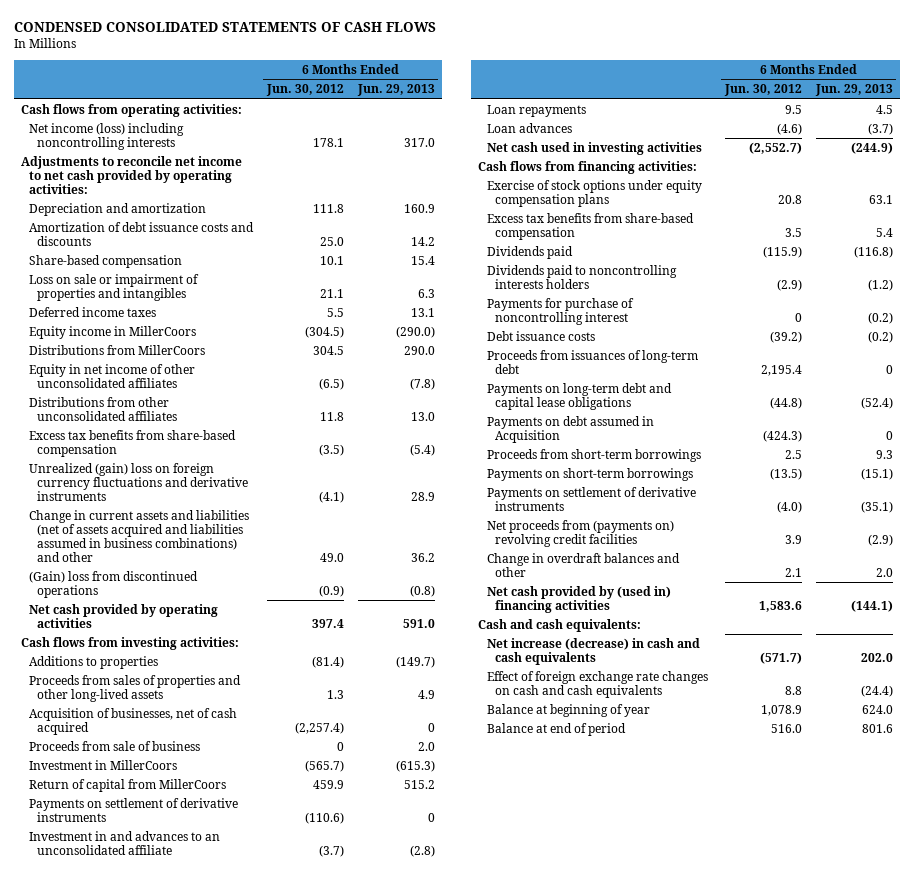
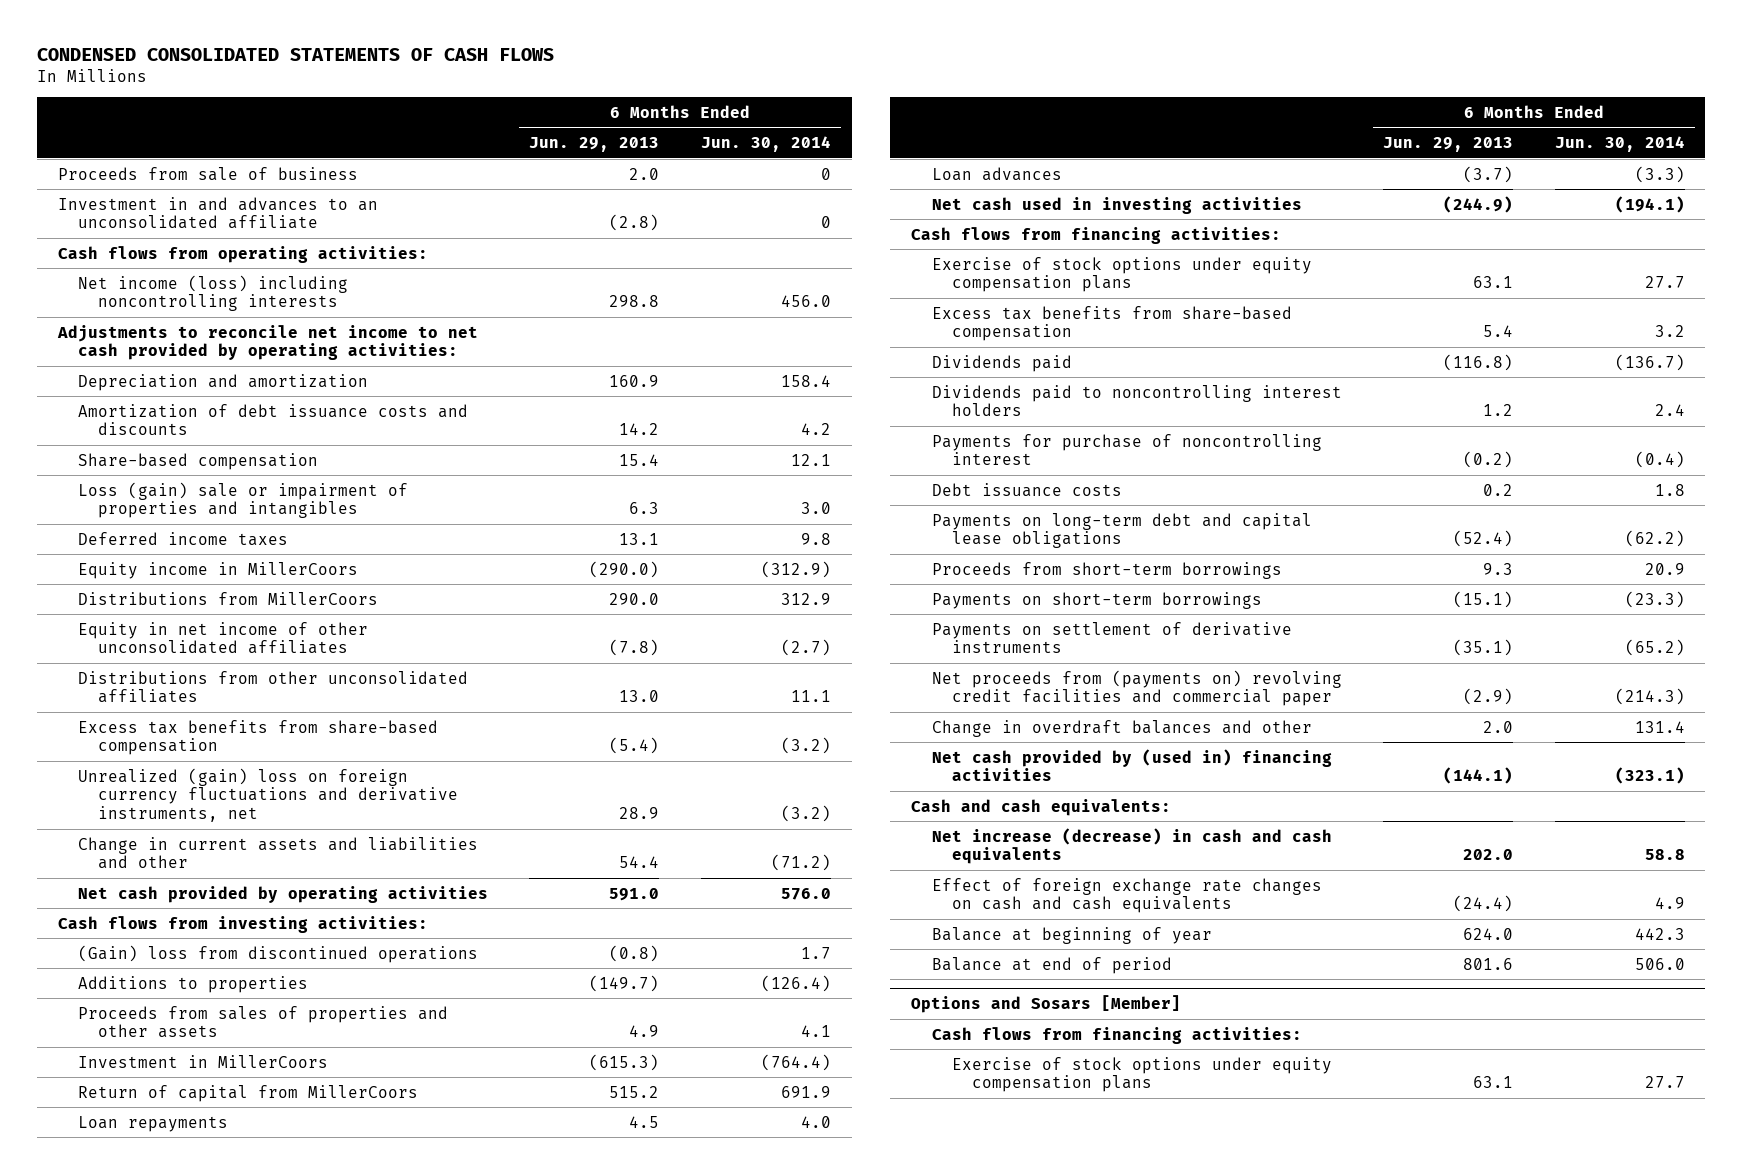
[265,84,344,97] Jun. 30, 2012 -> none
none -> [701,135,832,152] Jun. 30, 2014
[29,740,201,751] Proceeds from sale of business -> [57,166,358,181] Proceeds from sale of business
[29,830,221,855] Investment in and advances to an unconsolidated affiliate -> [57,196,378,230] Investment in and advances to an unconsolidated affiliate
[403,137,435,147] 317.0 -> [609,295,660,308] 298.8
[29,273,200,301] Loss on sale or impairment of properties and intangibles -> [77,481,408,519] Loss (gain) sale or impairment of properties and intangibles
[29,462,249,501] Unrealized (gain) loss on foreign currency fluctuations and derivative instruments -> [77,767,459,823] Unrealized (gain) loss on foreign currency fluctuations and derivative instruments, net
[29,509,250,562] Change in current assets and liabilities (net of assets acquired and liabilities assumed in business combinations) and other -> [77,836,478,870] Change in current assets and liabilities and other
[410,552,435,562] 36.2 -> [619,856,660,869] 54.4
[29,570,199,598] (Gain) loss from discontinued operations -> [77,944,478,963] (Gain) loss from discontinued operations
[29,707,238,735] Acquisition of businesses, net of cash acquired -> none
[29,674,242,702] Proceeds from sales of properties and other long-lived assets -> [77,1005,448,1039] Proceeds from sales of properties and other assets
[29,797,239,822] Payments on settlement of derivative instruments -> none
[486,264,677,289] Dividends paid to noncontrolling interests holders -> [931,384,1342,417] Dividends paid to noncontrolling interest holders
[867,278,893,291] (1.2) -> [1483,404,1514,417] 1.2
[486,349,698,374] Proceeds from issuances of long-term debt -> none
[867,330,893,343] (0.2) -> [1483,483,1514,496] 0.2
[486,415,654,443] Payments on debt assumed in Acquisition -> none
[486,519,674,547] Net proceeds from (payments on) revolving credit facilities -> [931,669,1342,707] Net proceeds from (payments on) revolving credit facilities and commercial paper
none -> [911,995,1182,1014] Options and Sosars [Member]
none -> [931,1026,1302,1044] Cash flows from financing activities:
none -> [951,1056,1332,1093] Exercise of stock options under equity compensation plans

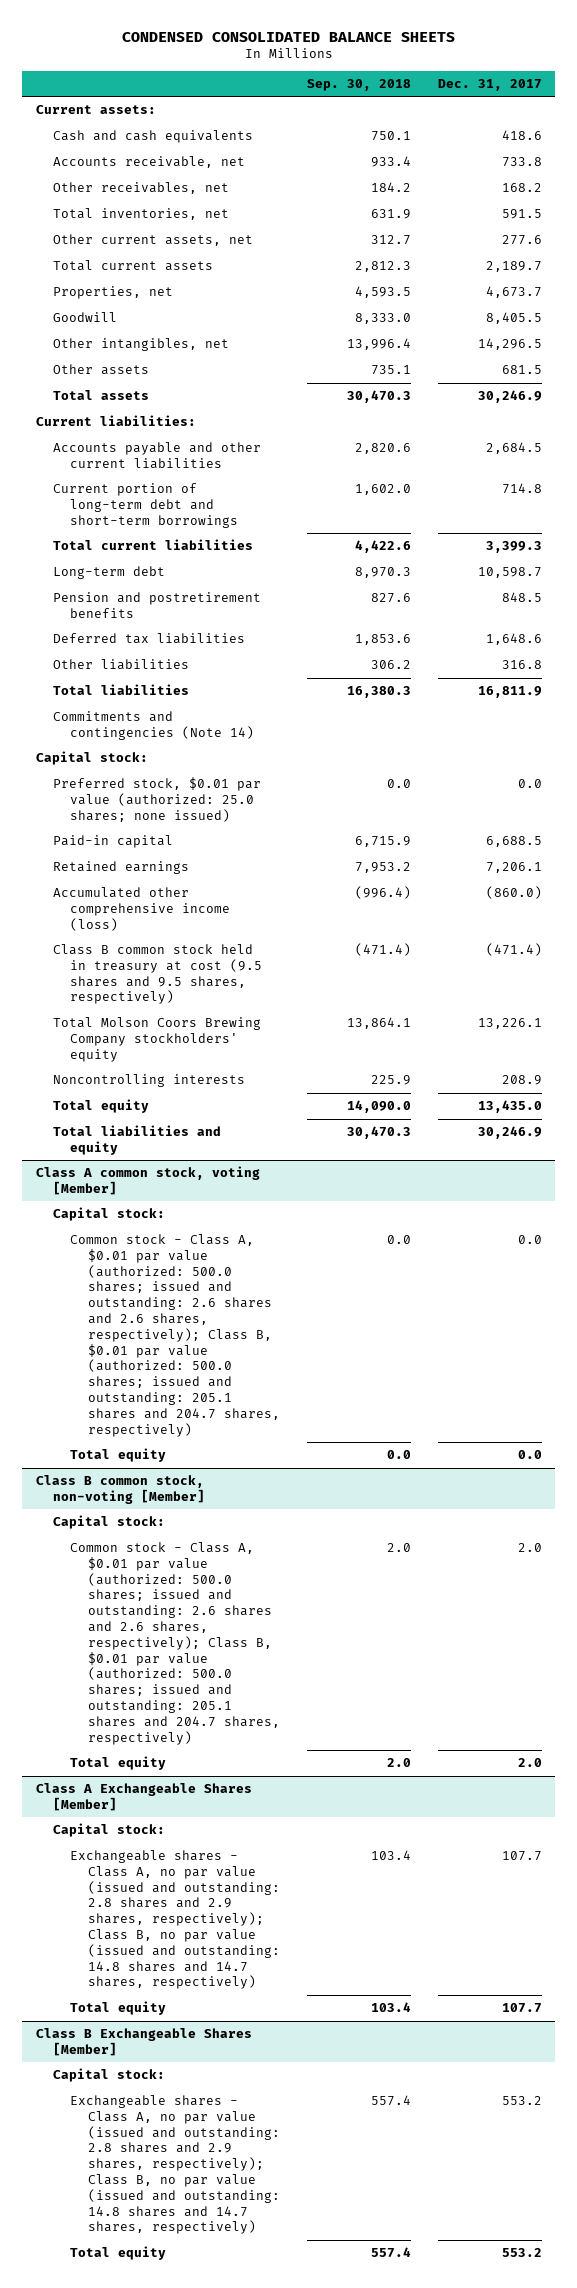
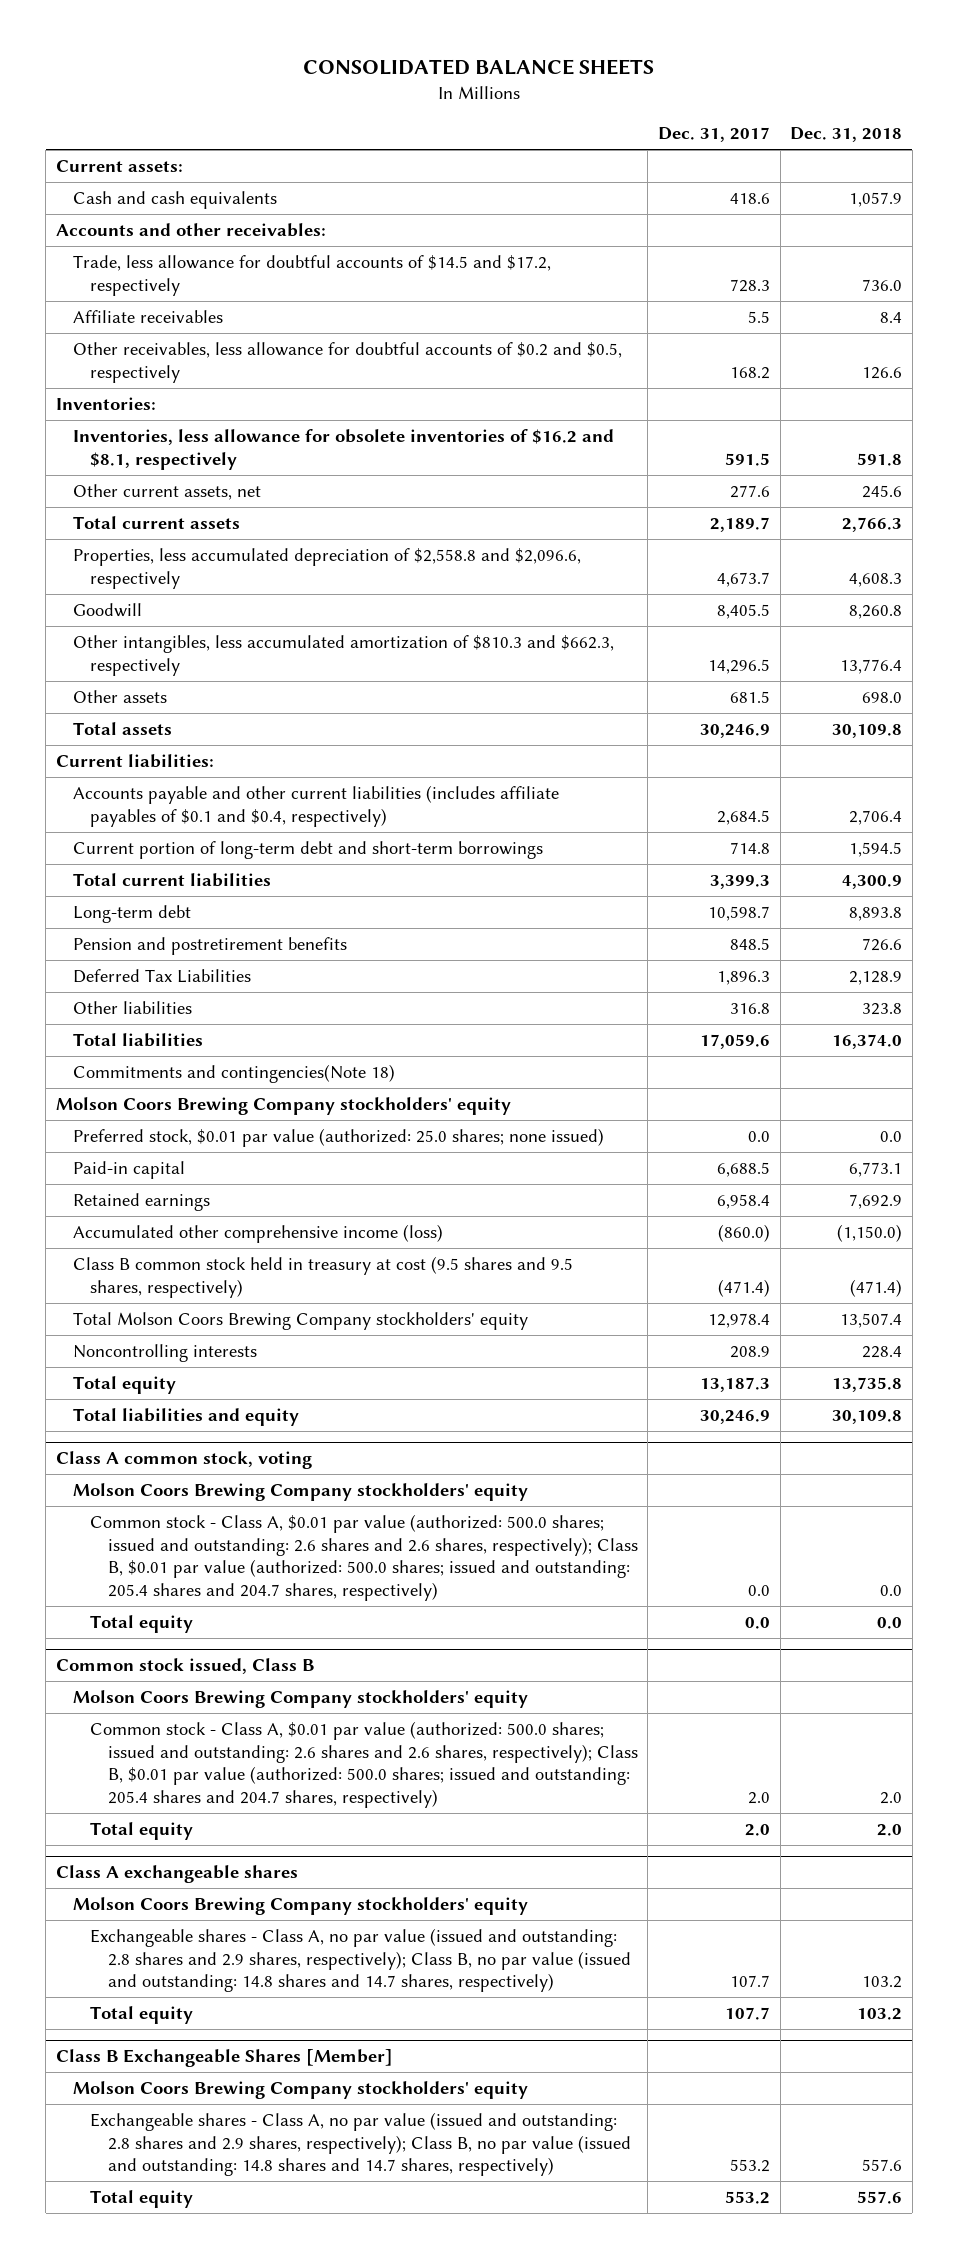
[121,31,455,42] CONDENSED CONSOLIDATED BALANCE SHEETS -> [302,59,654,76] CONSOLIDATED BALANCE SHEETS
[306,78,411,91] Sep. 30, 2018 -> none
none -> [790,127,903,143] Dec. 31, 2018
[53,156,246,169] Accounts receivable, net -> none
none -> [55,222,326,237] Accounts and other receivables:
none -> [73,254,552,296] Trade, less allowance for doubtful accounts of $14.5 and $17.2, respectively
none -> [73,309,224,323] Affiliate receivables
[53,182,230,195] Other receivables, net -> [73,341,623,383] Other receivables, less allowance for doubtful accounts of $0.2 and $0.5, respectively
none -> [55,396,156,410] Inventories:
[53,208,230,221] Total inventories, net -> [73,428,615,470] Inventories, less allowance for obsolete inventories of $16.2 and $8.1, respectively
[53,286,174,300] Properties, net -> [73,547,582,589] Properties, less accumulated depreciation of $2,558.8 and $2,096.6, respectively
[53,338,230,352] Other intangibles, net -> [73,634,615,676] Other intangibles, less accumulated amortization of $810.3 and $662.3, respectively
[53,442,262,469] Accounts payable and other current liabilities -> [73,784,560,827] Accounts payable and other current liabilities (includes affiliate payables of $0.1 and $0.4, respectively)
[53,633,246,645] Deferred tax liabilities -> [73,968,252,983] Deferred Tax Liabilities
[485,633,542,646] 1,648.6 -> [716,970,770,985] 1,896.3
[35,751,148,766] Capital stock: -> none
[477,686,542,699] 16,811.9 -> [699,1033,770,1049] 17,059.6
[53,711,255,740] Commitments and contingencies (Note 14) -> [73,1063,396,1083] Commitments and contingencies(Note 18)
none -> [55,1096,511,1115] Molson Coors Brewing Company stockholders' equity
[485,862,542,874] 7,206.1 -> [716,1193,770,1209] 6,958.4
[477,1018,542,1030] 13,226.1 -> [707,1312,770,1328] 12,978.4
[477,1100,542,1114] 13,435.0 -> [699,1376,770,1392] 13,187.3
[53,1207,166,1222] Capital stock: -> none
[35,1166,260,1195] Class A common stock, voting [Member] -> [55,1451,312,1470] Class A common stock, voting
none -> [73,1482,529,1501] Molson Coors Brewing Company stockholders' equity
[70,1234,280,1437] Common stock - Class A, $0.01 par value (authorized: 500.0 shares; issued and outstanding: 2.6 shares and 2.6 shares, respectively); Class B, $0.01 par value (authorized: 500.0 shares; issued and outstanding: 205.1 shares and 204.7 shares, respectively) -> [90,1513,638,1602] Common stock - Class A, $0.01 par value (authorized: 500.0 shares; issued and outstanding: 2.6 shares and 2.6 shares, respectively); Class B, $0.01 par value (authorized: 500.0 shares; issued and outstanding: 205.4 shares and 204.7 shares, respectively)
[53,1515,166,1530] Capital stock: -> none
[35,1475,206,1504] Class B common stock, non-voting [Member] -> [55,1658,314,1675] Common stock issued, Class B
none -> [73,1689,529,1708] Molson Coors Brewing Company stockholders' equity
[70,1542,280,1745] Common stock - Class A, $0.01 par value (authorized: 500.0 shares; issued and outstanding: 2.6 shares and 2.6 shares, respectively); Class B, $0.01 par value (authorized: 500.0 shares; issued and outstanding: 205.1 shares and 204.7 shares, respectively) -> [90,1720,638,1809] Common stock - Class A, $0.01 par value (authorized: 500.0 shares; issued and outstanding: 2.6 shares and 2.6 shares, respectively); Class B, $0.01 par value (authorized: 500.0 shares; issued and outstanding: 205.4 shares and 204.7 shares, respectively)
[53,1823,166,1838] Capital stock: -> none
[35,1783,252,1811] Class A Exchangeable Shares [Member] -> [55,1865,298,1884] Class A exchangeable shares
none -> [73,1896,529,1915] Molson Coors Brewing Company stockholders' equity
[53,2068,166,2083] Capital stock: -> none
none -> [73,2080,529,2099] Molson Coors Brewing Company stockholders' equity

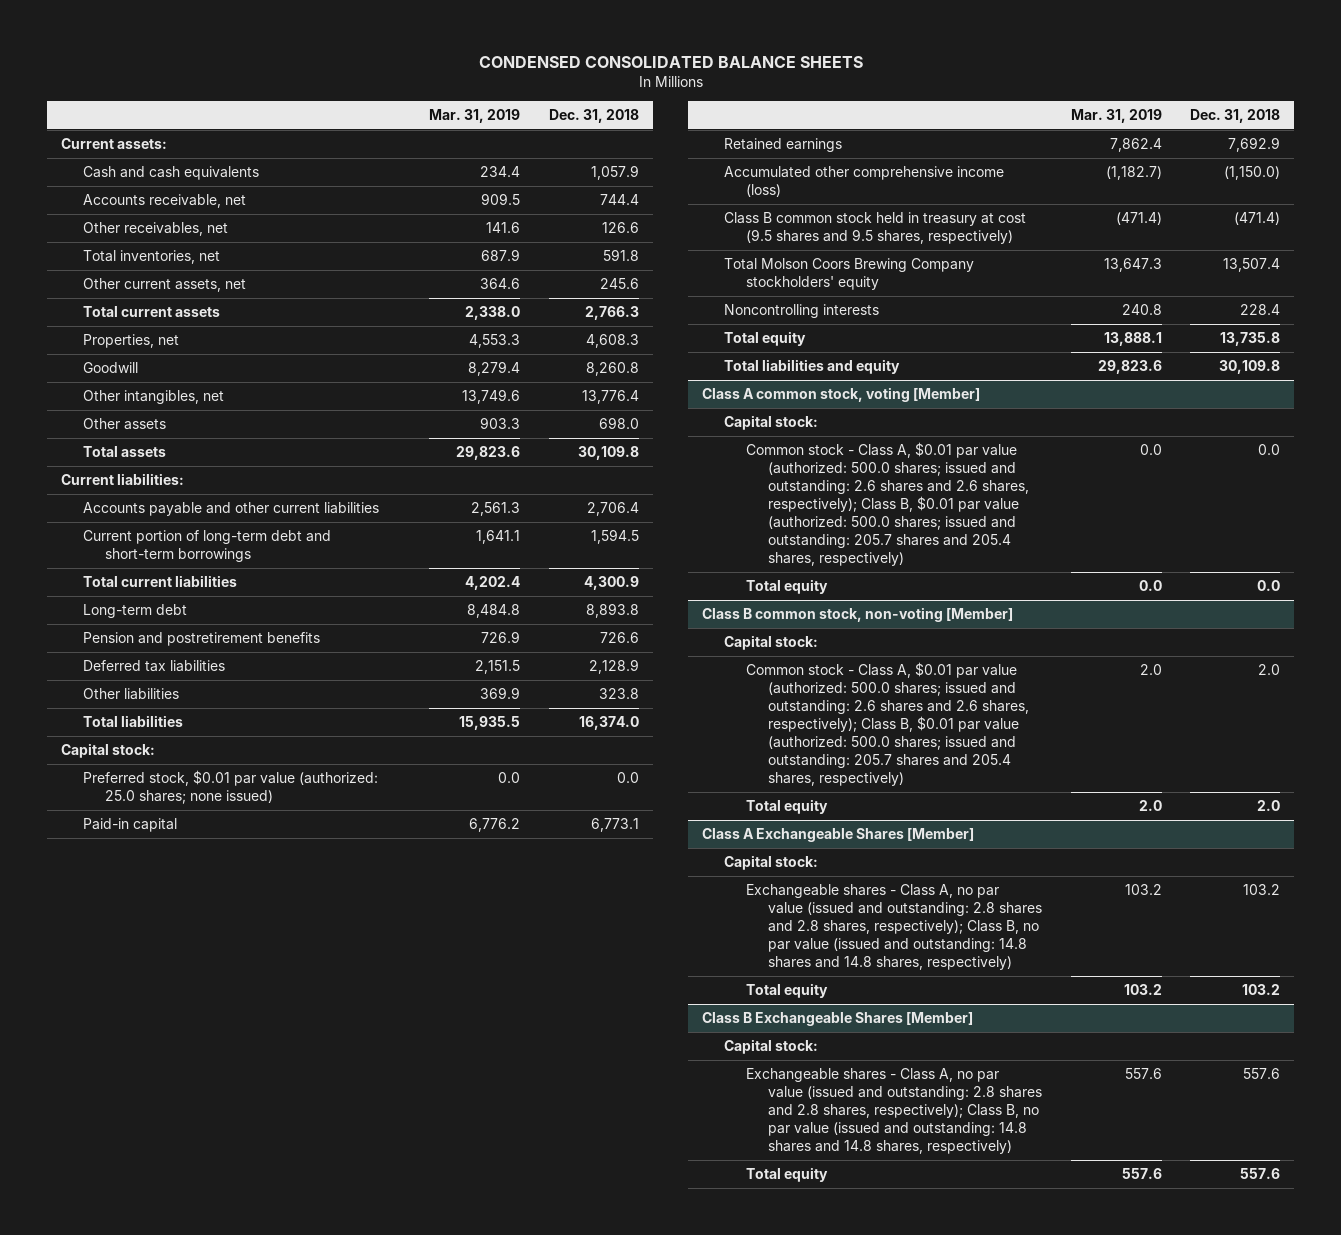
[302,59,654,76] CONSOLIDATED BALANCE SHEETS -> [478,56,863,69] CONDENSED CONSOLIDATED BALANCE SHEETS
[657,127,770,143] Dec. 31, 2017 -> none
none -> [429,108,521,123] Mar. 31, 2019
[55,222,326,237] Accounts and other receivables: -> none
[73,254,552,296] Trade, less allowance for doubtful accounts of $14.5 and $17.2, respectively -> none
[73,309,224,323] Affiliate receivables -> none
[55,396,156,410] Inventories: -> none
none -> [82,193,246,208] Accounts receivable, net
[73,341,623,383] Other receivables, less allowance for doubtful accounts of $0.2 and $0.5, respectively -> [82,221,228,236] Other receivables, net
[73,428,615,470] Inventories, less allowance for obsolete inventories of $16.2 and $8.1, respectively -> [82,249,220,264] Total inventories, net
[73,547,582,589] Properties, less accumulated depreciation of $2,558.8 and $2,096.6, respectively -> [82,333,179,348] Properties, net
[73,634,615,676] Other intangibles, less accumulated amortization of $810.3 and $662.3, respectively -> [82,389,224,404] Other intangibles, net
[73,784,560,827] Accounts payable and other current liabilities (includes affiliate payables of $0.1 and $0.4, respectively) -> [82,501,379,516] Accounts payable and other current liabilities
[73,968,252,983] Deferred Tax Liabilities -> [82,659,225,672] Deferred tax liabilities
[73,1063,396,1083] Commitments and contingencies(Note 18) -> none
[55,1096,511,1115] Molson Coors Brewing Company stockholders' equity -> none
none -> [60,742,155,758] Capital stock:
[73,1482,529,1501] Molson Coors Brewing Company stockholders' equity -> none
[55,1451,312,1470] Class A common stock, voting -> [702,386,981,402] Class A common stock, voting [Member]
none -> [724,414,819,430] Capital stock:
[90,1513,638,1602] Common stock - Class A, $0.01 par value (authorized: 500.0 shares; issued and outstanding: 2.6 shares and 2.6 shares, respectively); Class B, $0.01 par value (authorized: 500.0 shares; issued and outstanding: 205.4 shares and 204.7 shares, respectively) -> [746,441,1029,567] Common stock - Class A, $0.01 par value (authorized: 500.0 shares; issued and outstanding: 2.6 shares and 2.6 shares, respectively); Class B, $0.01 par value (authorized: 500.0 shares; issued and outstanding: 205.7 shares and 205.4 shares, respectively)
[73,1689,529,1708] Molson Coors Brewing Company stockholders' equity -> none
[55,1658,314,1675] Common stock issued, Class B -> [702,606,1014,622] Class B common stock, non-voting [Member]
none -> [724,634,819,650] Capital stock:
[90,1720,638,1809] Common stock - Class A, $0.01 par value (authorized: 500.0 shares; issued and outstanding: 2.6 shares and 2.6 shares, respectively); Class B, $0.01 par value (authorized: 500.0 shares; issued and outstanding: 205.4 shares and 204.7 shares, respectively) -> [746,661,1029,787] Common stock - Class A, $0.01 par value (authorized: 500.0 shares; issued and outstanding: 2.6 shares and 2.6 shares, respectively); Class B, $0.01 par value (authorized: 500.0 shares; issued and outstanding: 205.7 shares and 205.4 shares, respectively)
[73,1896,529,1915] Molson Coors Brewing Company stockholders' equity -> none
[55,1865,298,1884] Class A exchangeable shares -> [702,827,975,842] Class A Exchangeable Shares [Member]
none -> [724,854,819,870] Capital stock:
[90,1927,631,1993] Exchangeable shares - Class A, no par value (issued and outstanding: 2.8 shares and 2.9 shares, respectively); Class B, no par value (issued and outstanding: 14.8 shares and 14.7 shares, respectively) -> [746,883,1042,971] Exchangeable shares - Class A, no par value (issued and outstanding: 2.8 shares and 2.8 shares, respectively); Class B, no par value (issued and outstanding: 14.8 shares and 14.8 shares, respectively)
[73,2080,529,2099] Molson Coors Brewing Company stockholders' equity -> none
none -> [724,1038,819,1054] Capital stock:
[90,2111,631,2177] Exchangeable shares - Class A, no par value (issued and outstanding: 2.8 shares and 2.9 shares, respectively); Class B, no par value (issued and outstanding: 14.8 shares and 14.7 shares, respectively) -> [746,1067,1042,1155] Exchangeable shares - Class A, no par value (issued and outstanding: 2.8 shares and 2.8 shares, respectively); Class B, no par value (issued and outstanding: 14.8 shares and 14.8 shares, respectively)

